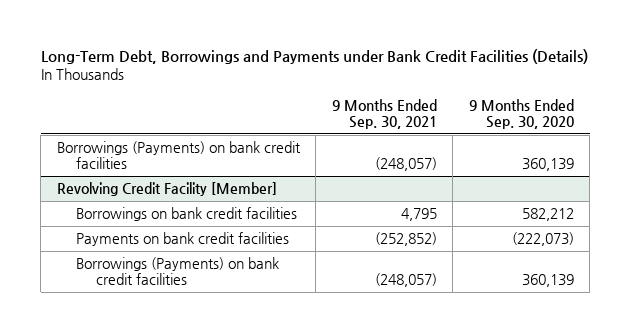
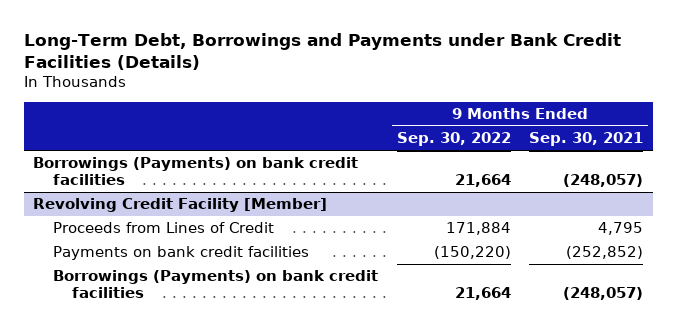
[468,98,574,129] 9 Months Ended Sep. 30, 2020 -> none
none -> [396,132,511,147] Sep. 30, 2022
[76,207,298,222] Borrowings on bank credit facilities -> [52,222,274,234] Proceeds from Lines of Credit

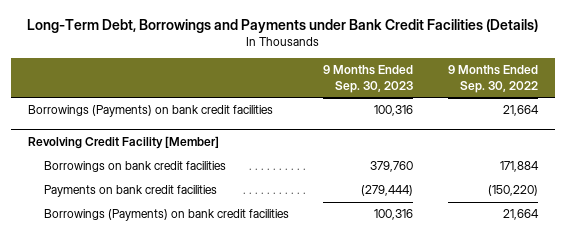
[529,132,644,147] Sep. 30, 2021 -> none
none -> [323,65,414,93] 9 Months Ended Sep. 30, 2023
[52,222,274,234] Proceeds from Lines of Credit -> [44,161,227,173] Borrowings on bank credit facilities

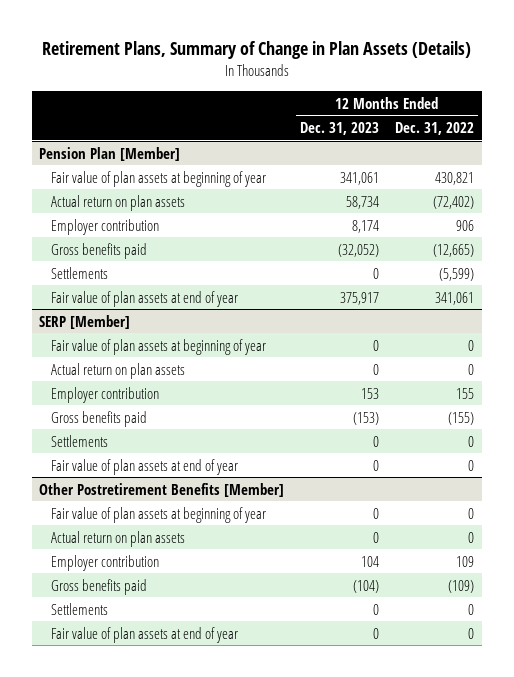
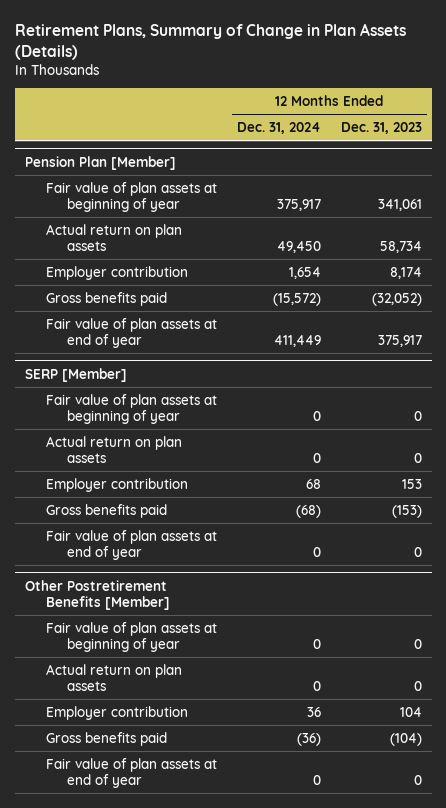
[395,122,475,136] Dec. 31, 2022 -> none
none -> [236,122,321,135] Dec. 31, 2024
[51,266,109,279] Settlements -> none
[51,434,109,447] Settlements -> none
[51,602,109,615] Settlements -> none

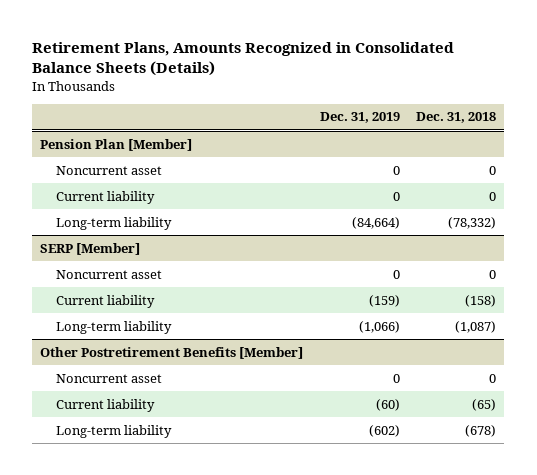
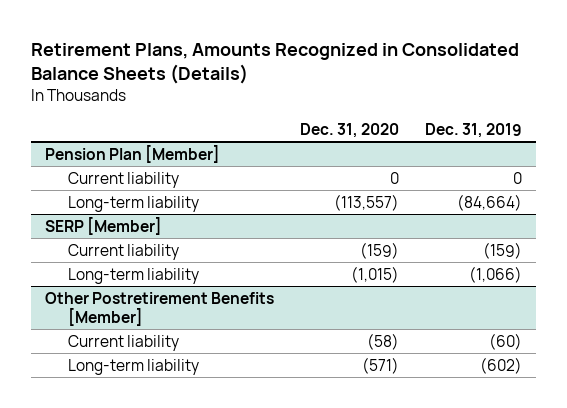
[416,112,497,124] Dec. 31, 2018 -> none
none -> [299,122,399,138] Dec. 31, 2020
[56,165,163,175] Noncurrent asset -> none
[56,269,163,279] Noncurrent asset -> none
[56,373,163,383] Noncurrent asset -> none

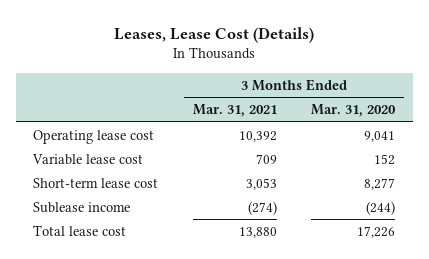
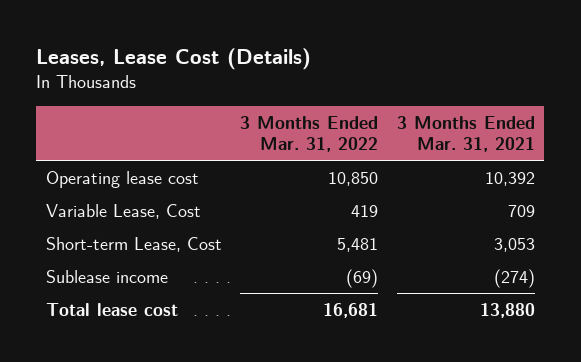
[311,104,397,118] Mar. 31, 2020 -> none
none -> [240,116,379,153] 3 Months Ended Mar. 31, 2022
[32,153,144,165] Variable lease cost -> [45,203,201,219] Variable Lease, Cost
[33,177,159,188] Short-term lease cost -> [45,236,222,252] Short-term Lease, Cost

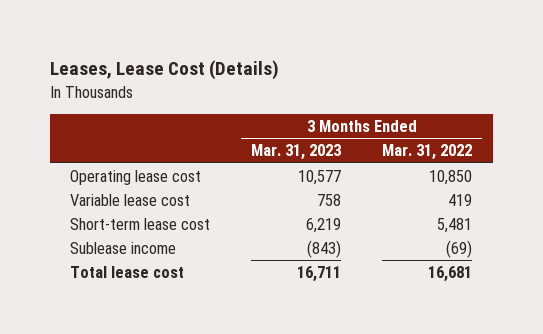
[397,116,536,153] 3 Months Ended Mar. 31, 2021 -> none
none -> [251,144,342,161] Mar. 31, 2023
[45,203,201,219] Variable Lease, Cost -> [70,194,191,207] Variable lease cost
[45,236,222,252] Short-term Lease, Cost -> [70,218,211,231] Short-term lease cost

